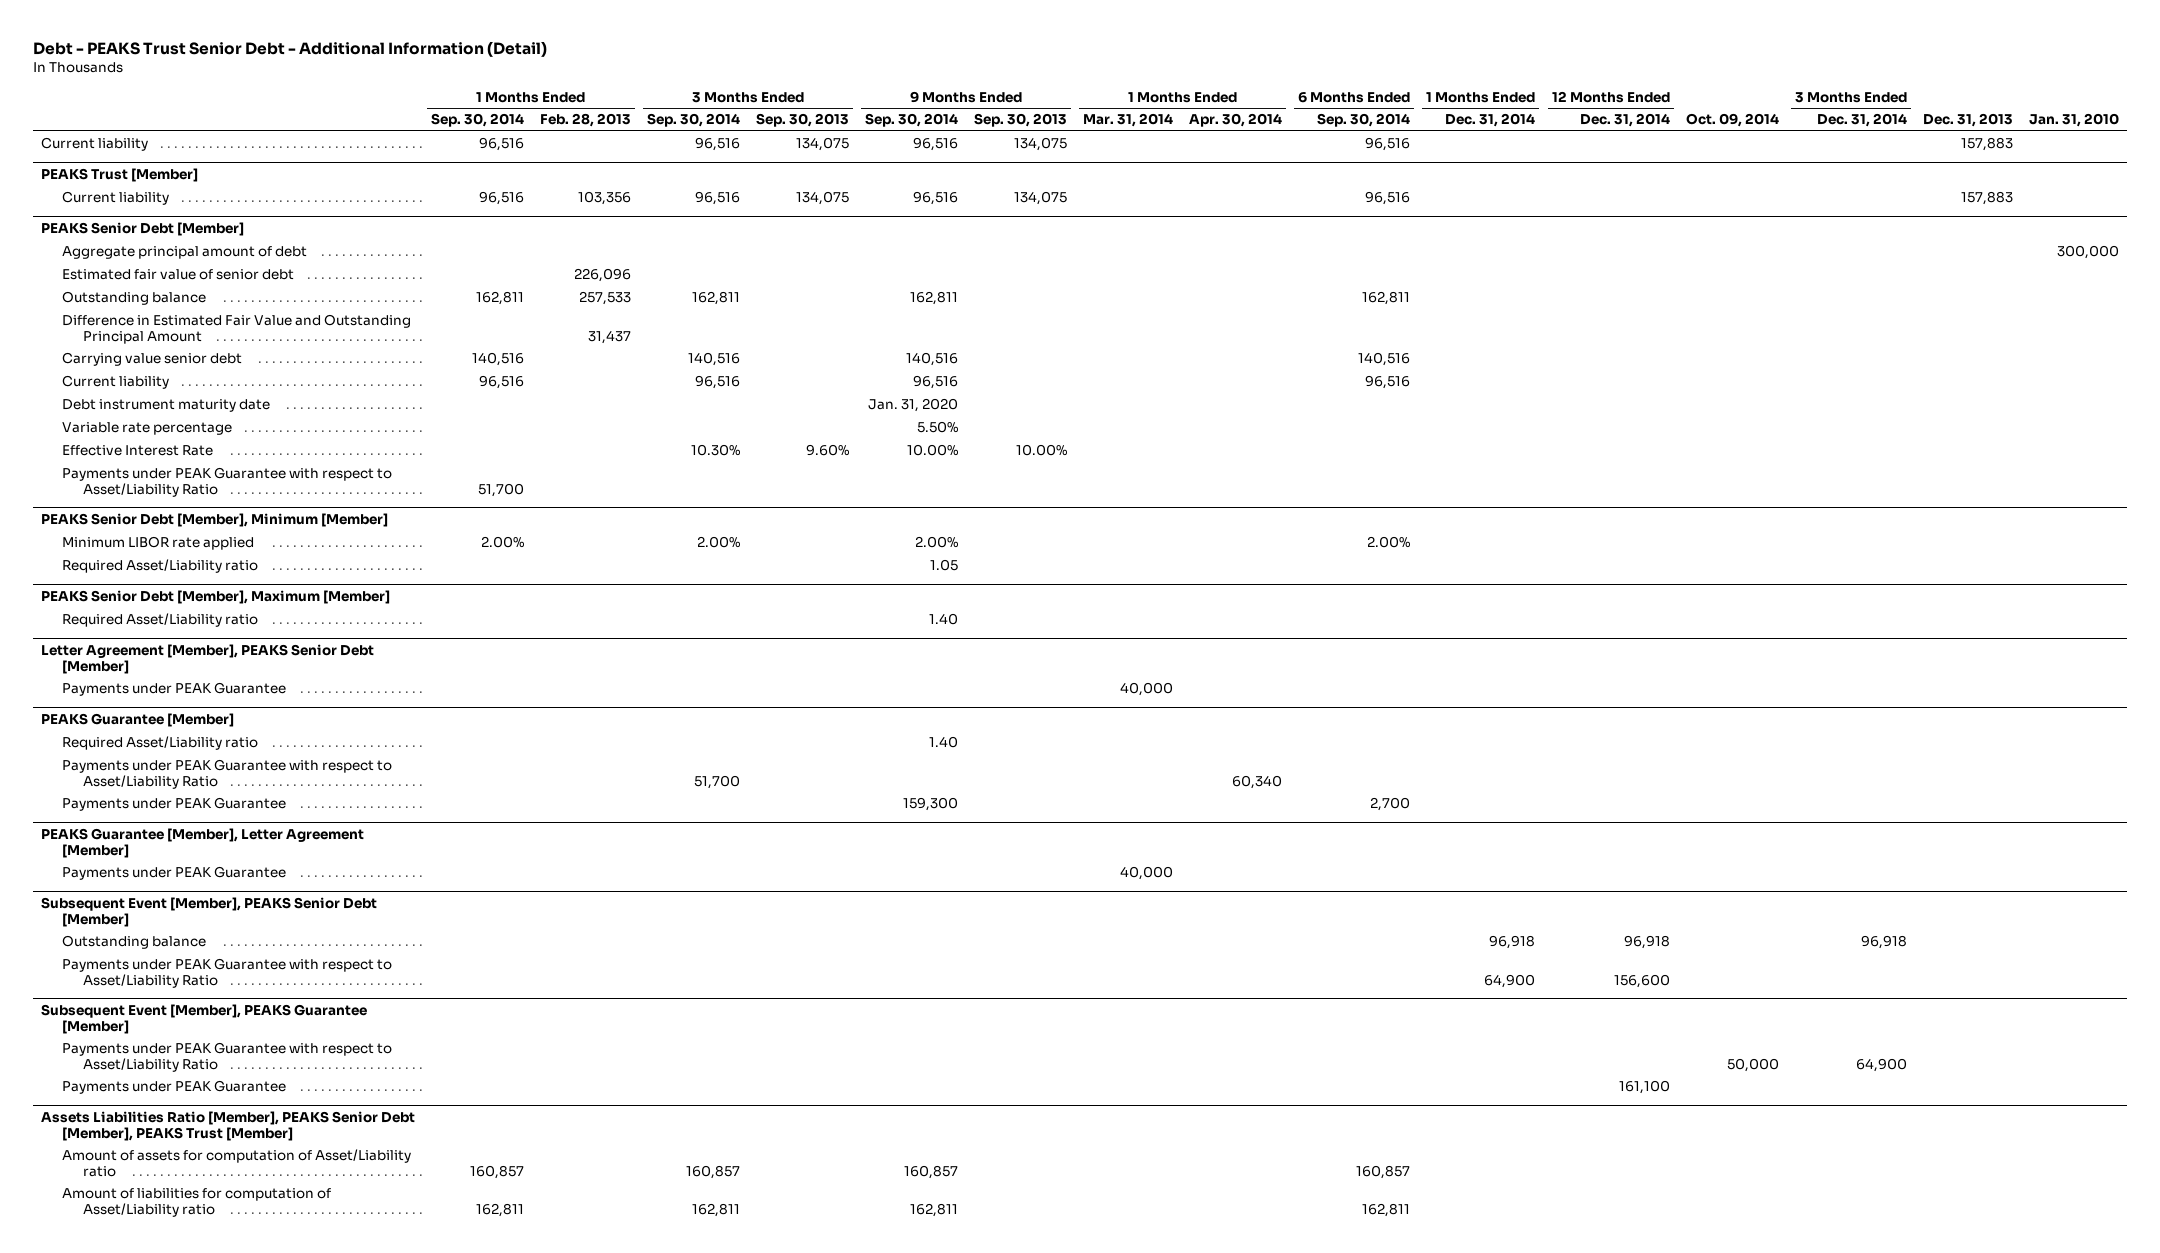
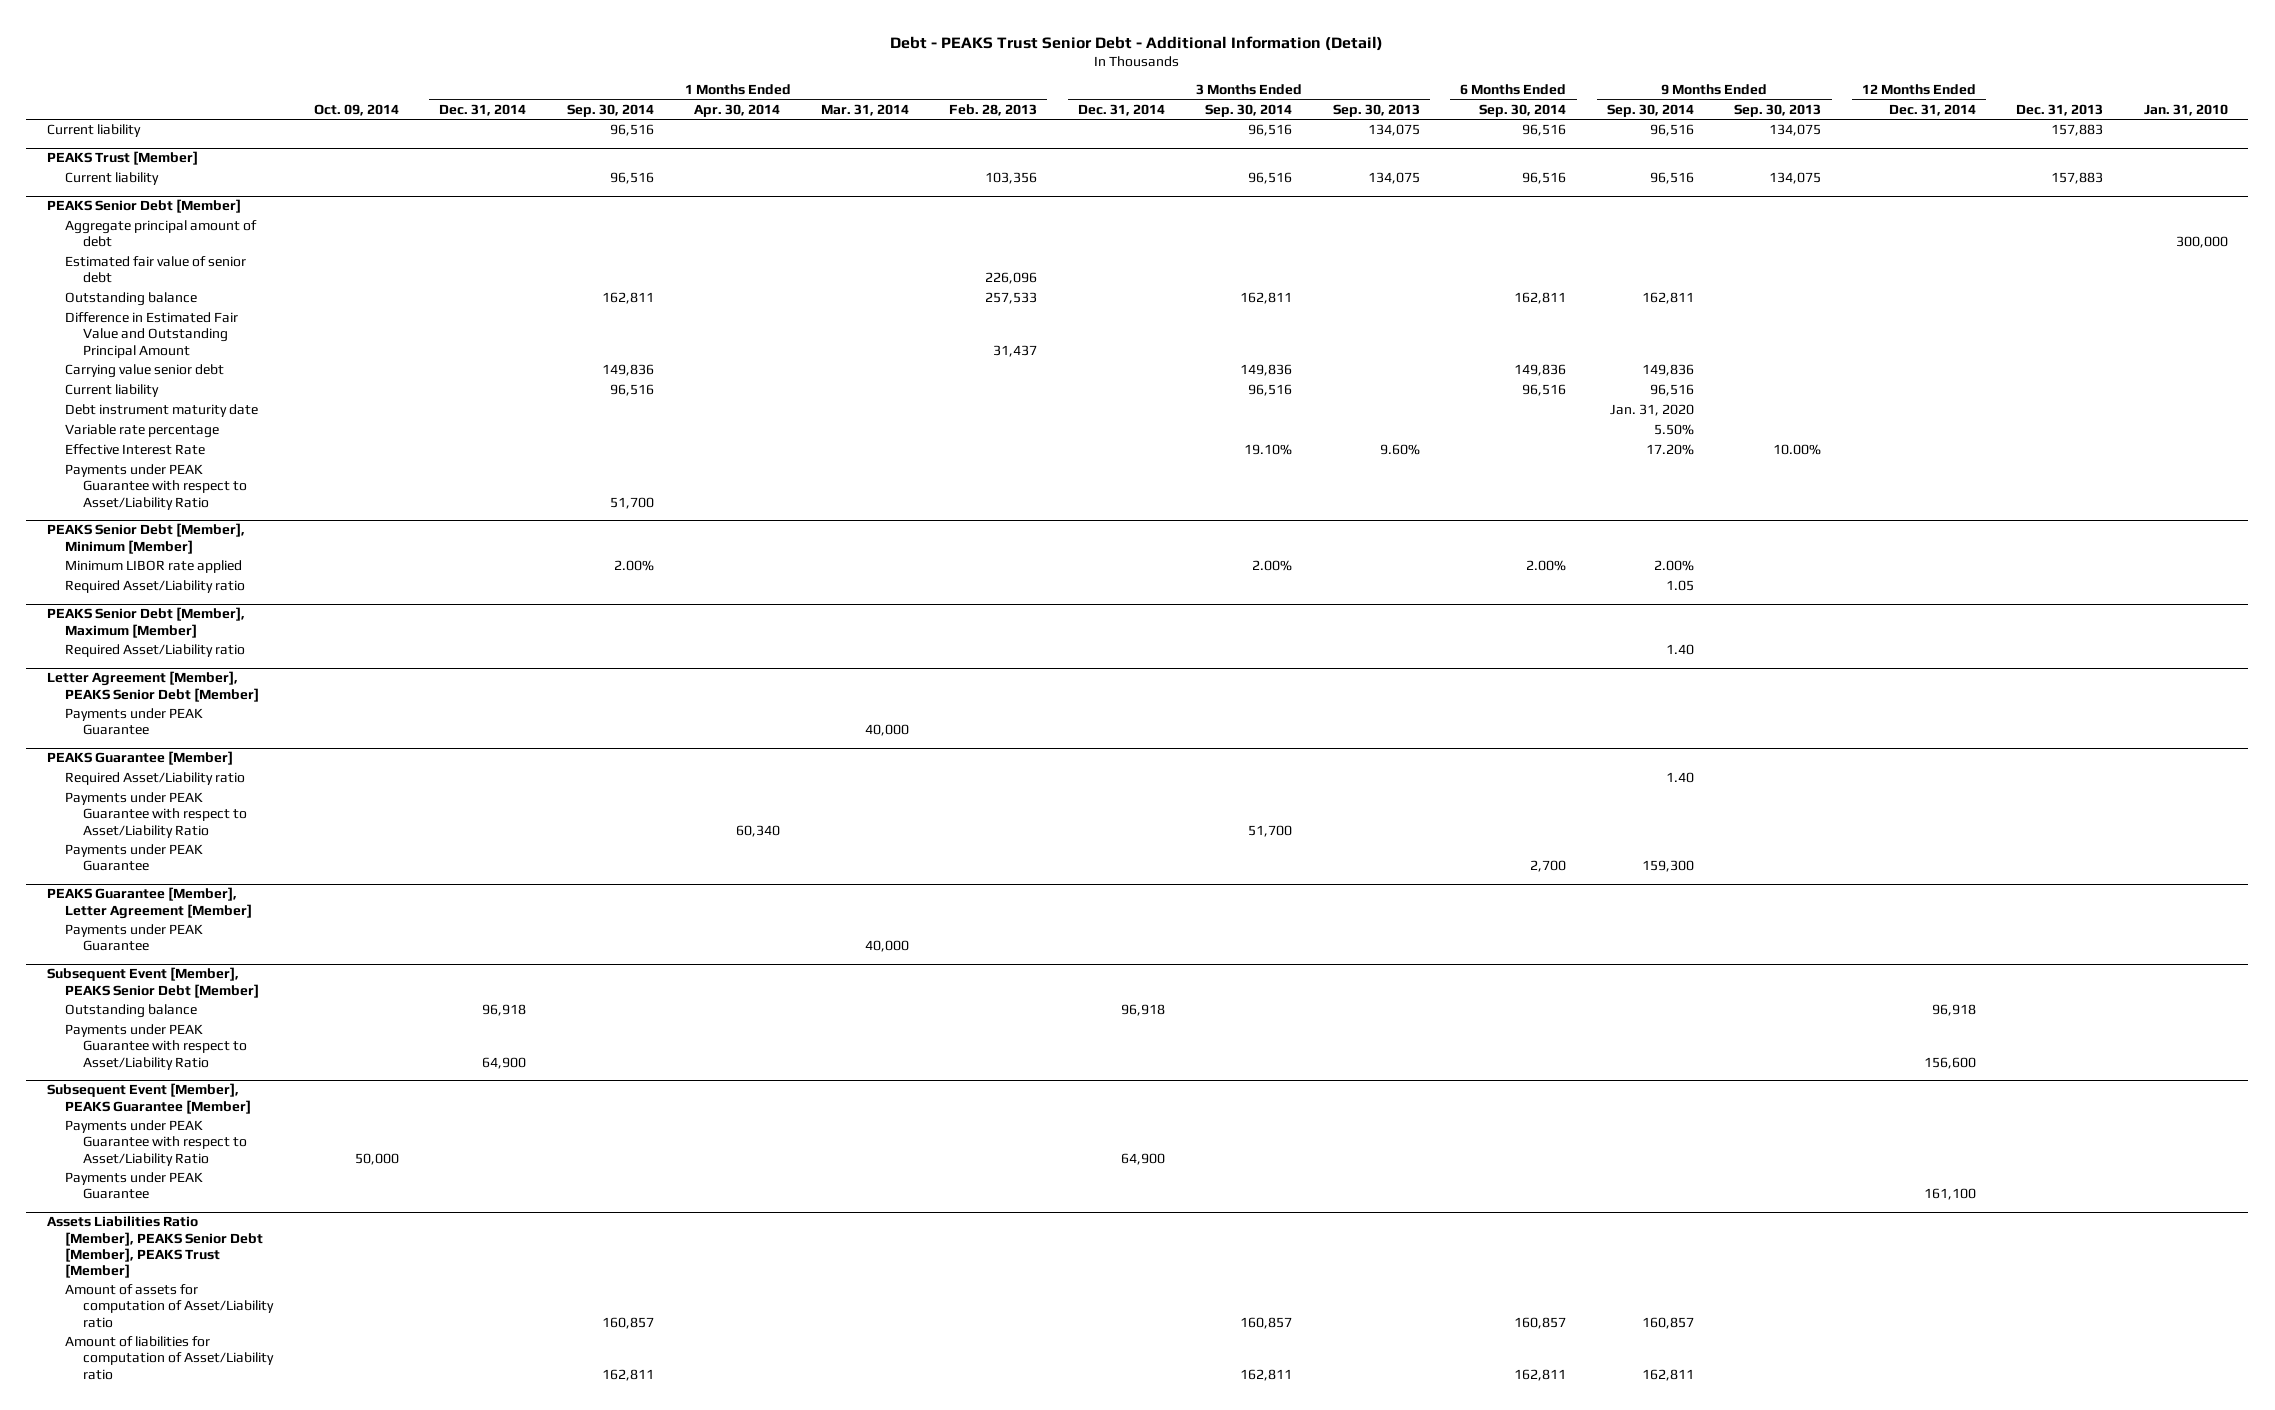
[471,352,524,367] 140,516 -> [601,364,654,377] 149,836
[688,352,741,367] 140,516 -> [1240,364,1293,377] 149,836
[906,352,959,367] 140,516 -> [1641,364,1694,377] 149,836
[1358,352,1411,367] 140,516 -> [1514,364,1567,377] 149,836
[691,444,741,457] 10.30% -> [1244,444,1293,456] 19.10%
[907,444,959,457] 10.00% -> [1645,444,1694,456] 17.20%

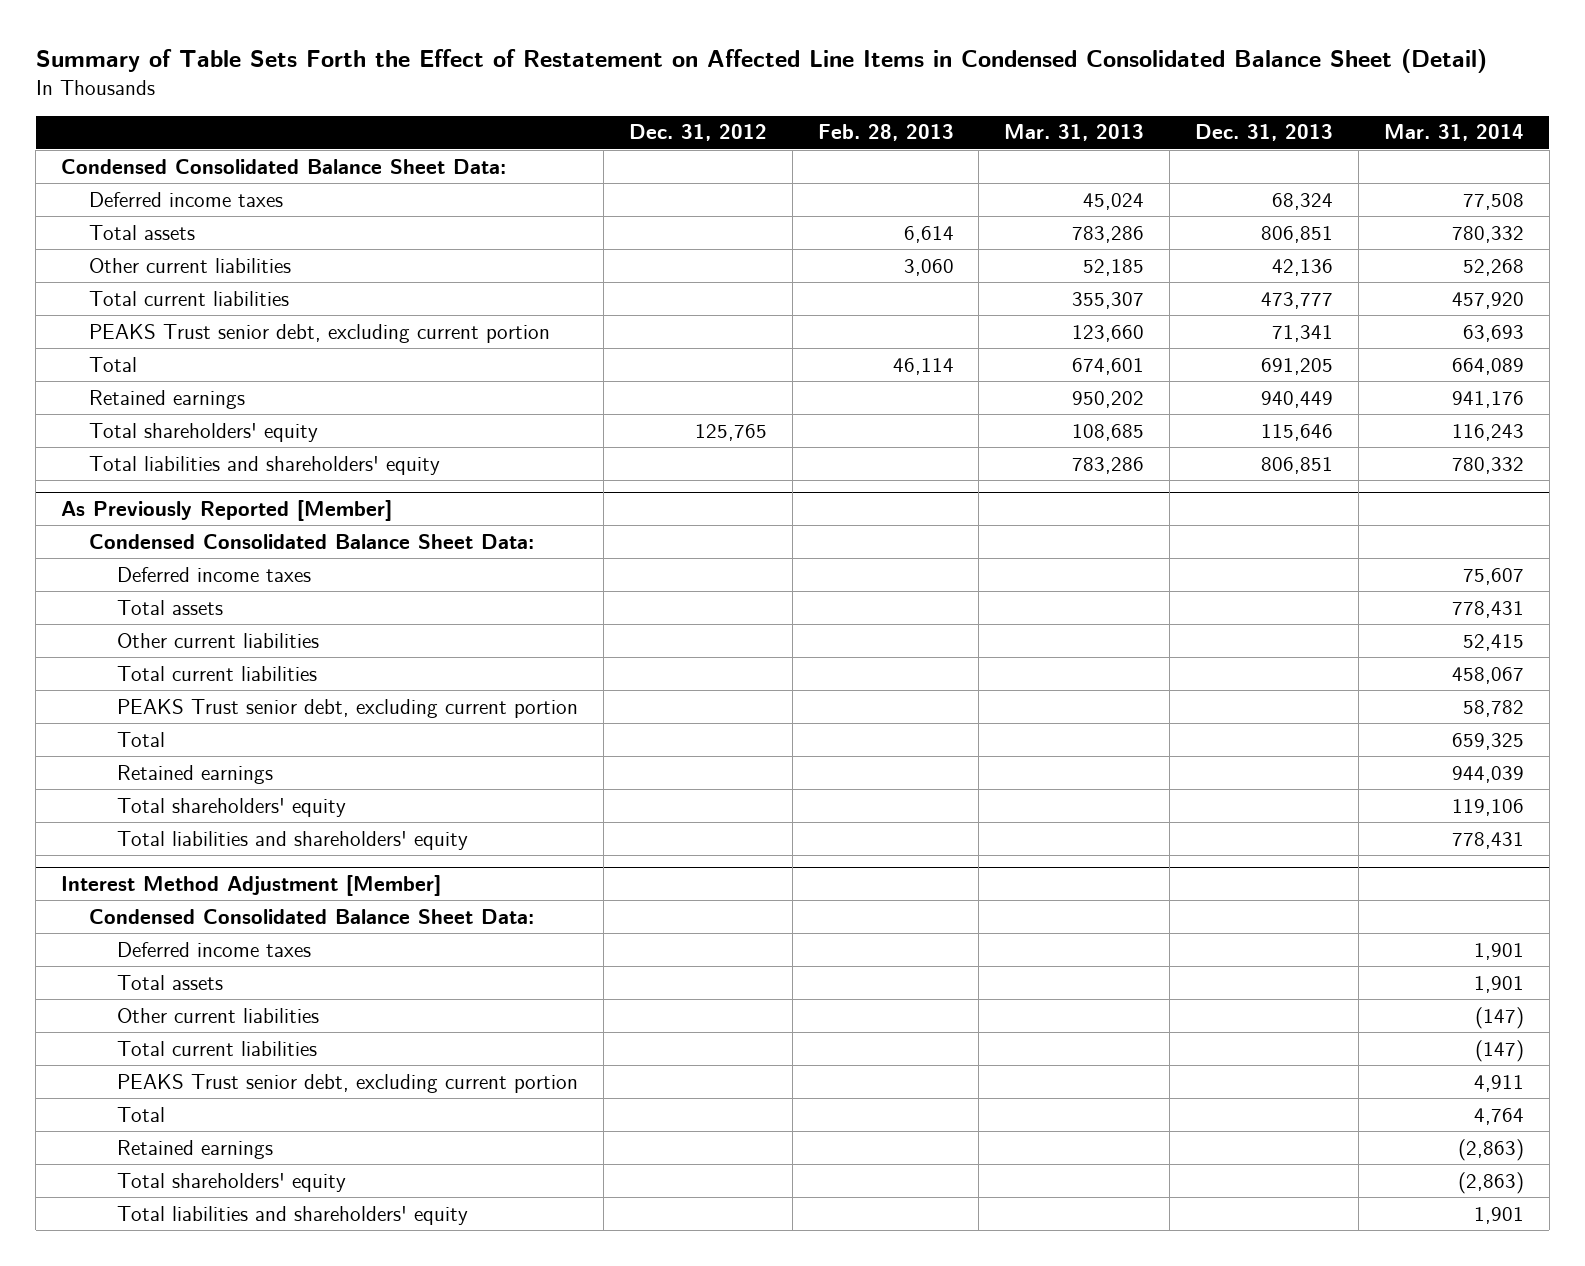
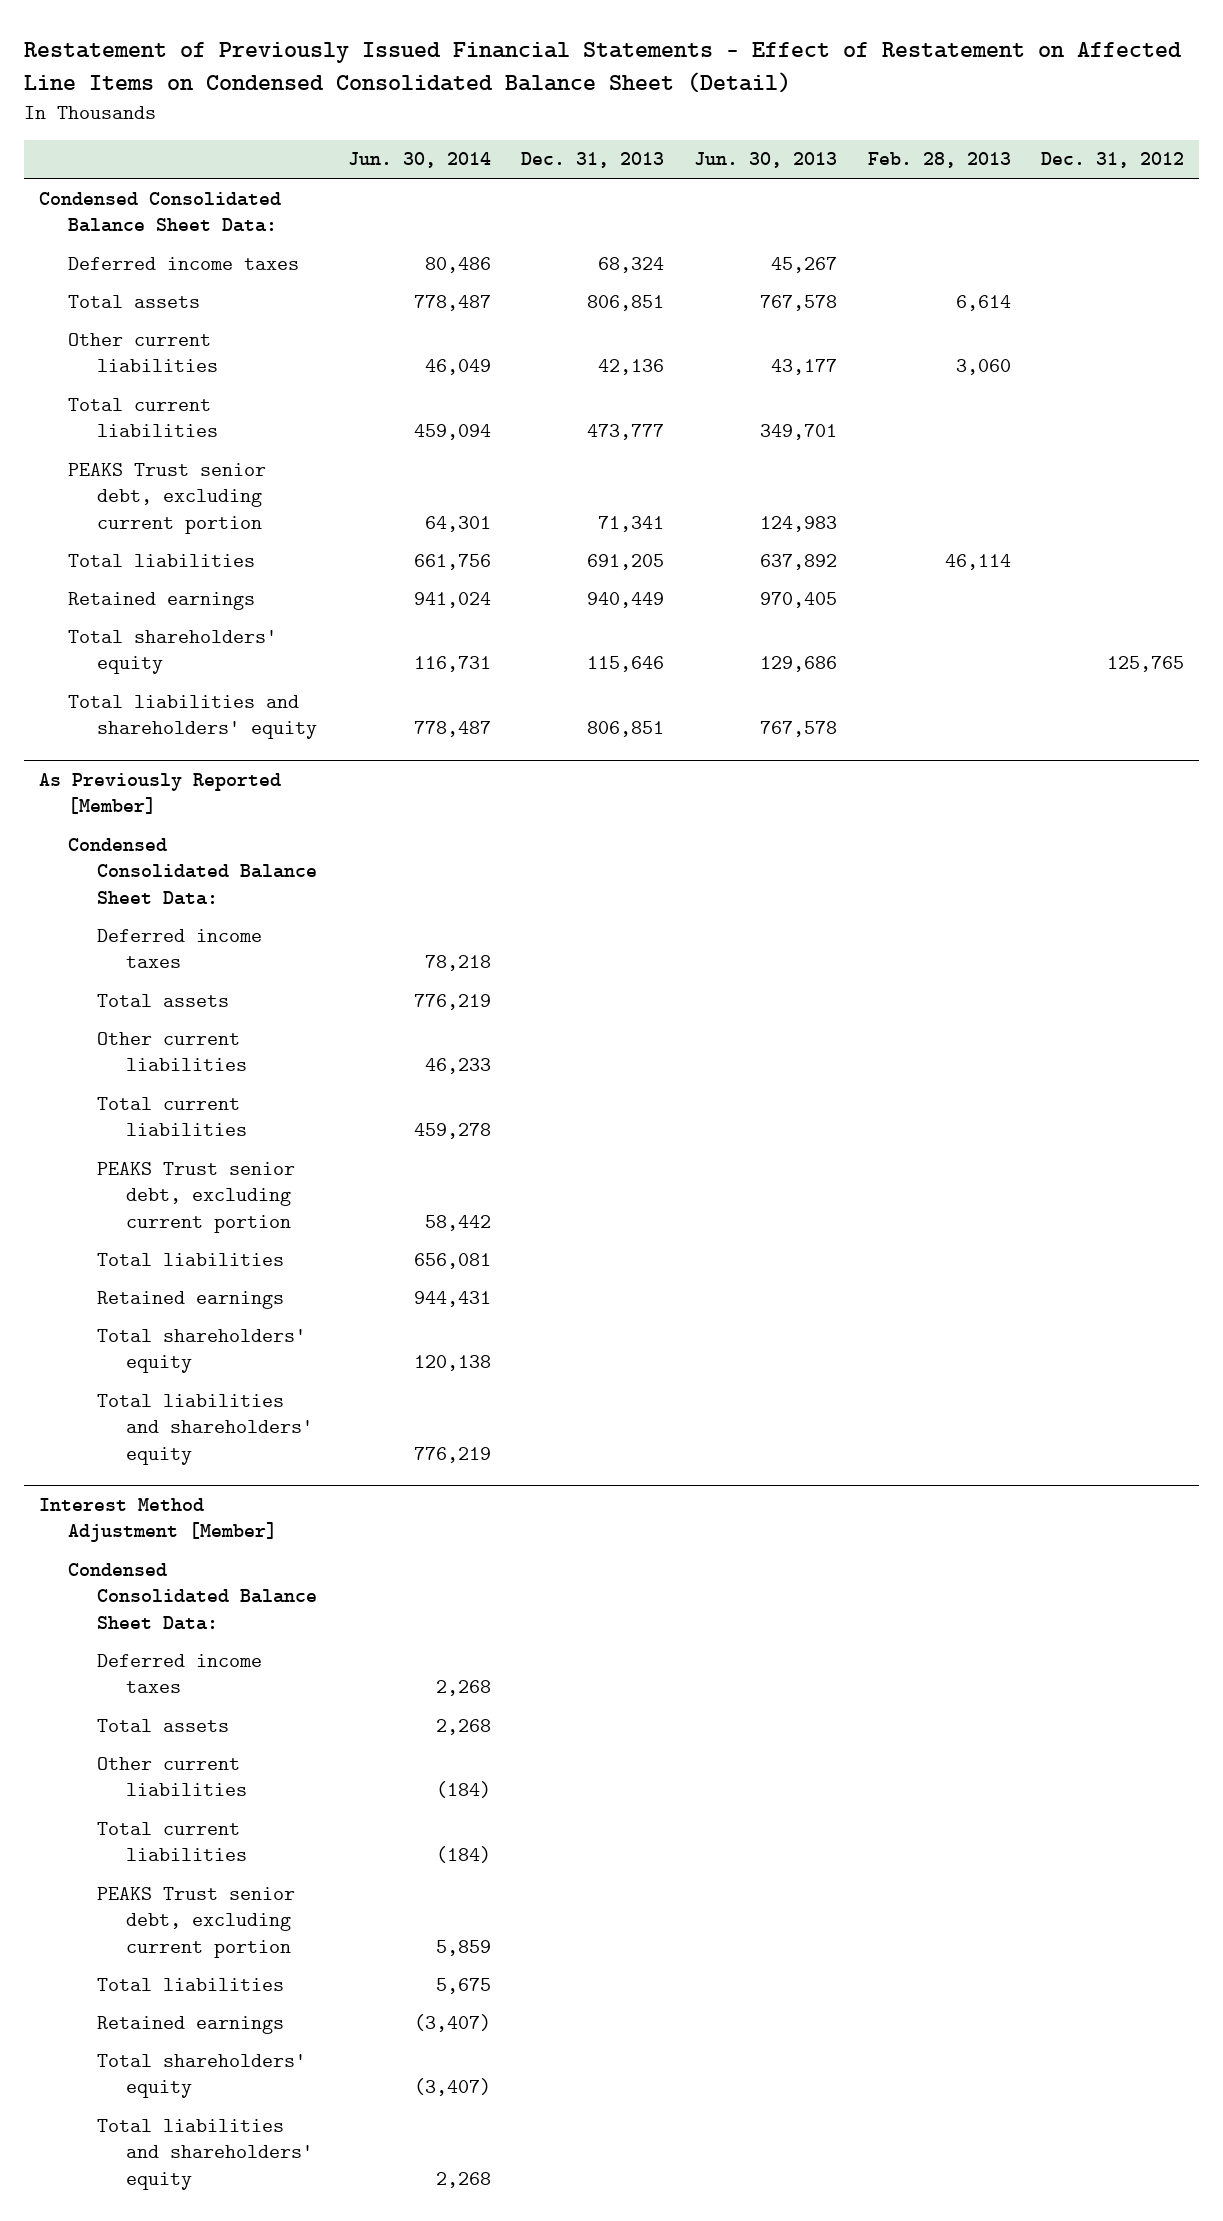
[35,49,1487,74] Summary of Table Sets Forth the Effect of Restatement on Affected Line Items in Condensed Consolidated Balance Sheet (Detail) -> [24,41,1183,93] Restatement of Previously Issued Financial Statements - Effect of Restatement on Affected Line Items on Condensed Consolidated Balance Sheet (Detail)
[1004,124,1145,142] Mar. 31, 2013 -> none
[1384,124,1525,142] Mar. 31, 2014 -> none
none -> [347,152,491,169] Jun. 30, 2014
none -> [694,152,838,169] Jun. 30, 2013
[88,356,137,372] Total -> [68,553,256,567] Total liabilities
[116,731,165,747] Total -> [97,1252,285,1266] Total liabilities
[116,1106,165,1122] Total -> [97,1977,285,1991] Total liabilities

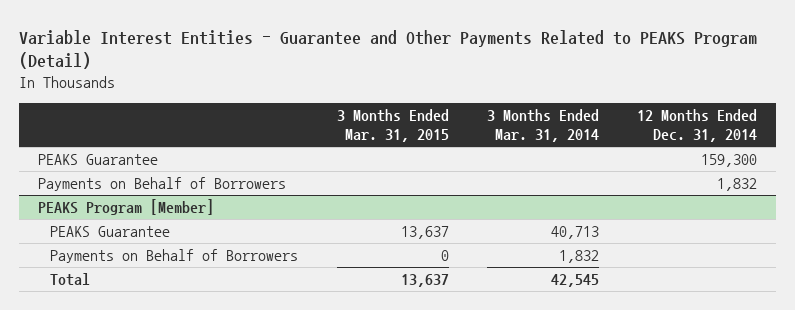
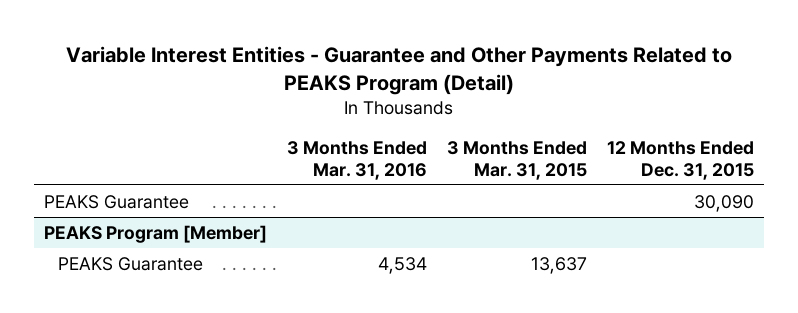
[486,108,599,142] 3 Months Ended Mar. 31, 2014 -> none
[637,108,758,142] 12 Months Ended Dec. 31, 2014 -> none
none -> [287,140,428,180] 3 Months Ended Mar. 31, 2016
none -> [607,140,755,180] 12 Months Ended Dec. 31, 2015
[37,177,286,192] Payments on Behalf of Borrowers -> none
[50,249,299,264] Payments on Behalf of Borrowers -> none
[50,273,91,287] Total -> none

